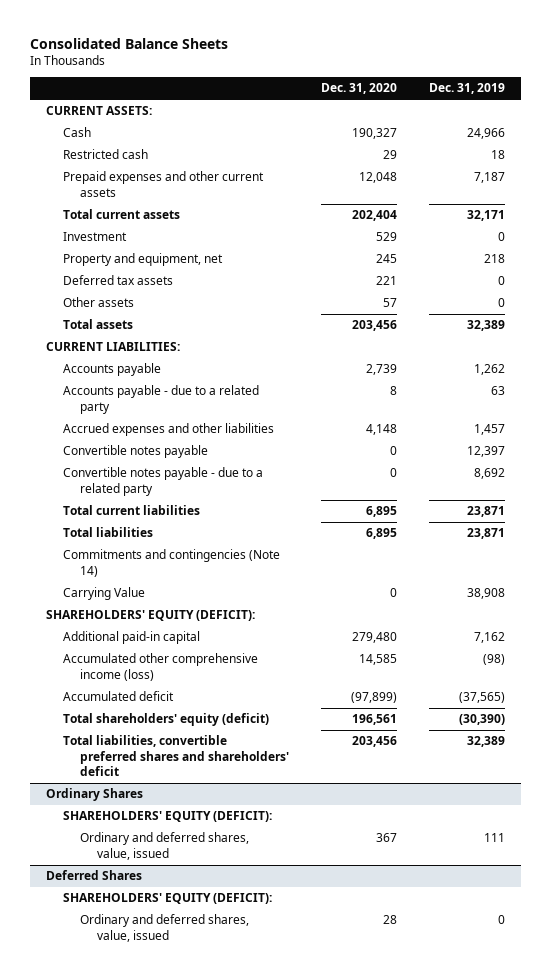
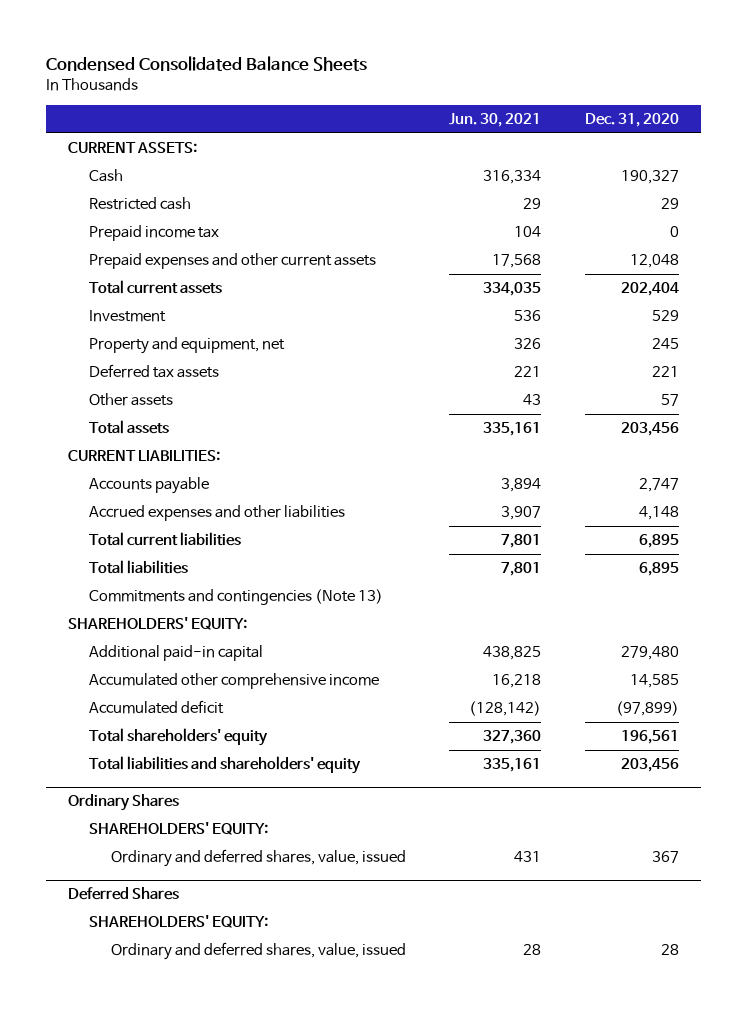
[29,37,228,49] Consolidated Balance Sheets -> [46,55,368,71] Condensed Consolidated Balance Sheets
[428,83,505,95] Dec. 31, 2019 -> none
none -> [449,113,542,128] Jun. 30, 2021
none -> [89,225,220,242] Prepaid income tax
[62,385,259,414] Accounts payable - due to a related party -> none
[365,364,397,376] 2,739 -> [639,478,680,493] 2,747
[62,445,208,459] Convertible notes payable -> none
[62,467,263,496] Convertible notes payable - due to a related party -> none
[62,587,145,601] Carrying Value -> none
[62,549,280,577] Commitments and contingencies (Note 14) -> [89,589,384,606] Commitments and contingencies (Note 13)
[45,610,255,622] SHAREHOLDERS' EQUITY (DEFICIT): -> [68,617,248,631] SHAREHOLDERS' EQUITY:
[62,653,258,681] Accumulated other comprehensive income (loss) -> [89,673,380,690] Accumulated other comprehensive income
[62,713,269,727] Total shareholders' equity (deficit) -> [89,728,269,747] Total shareholders' equity
[62,735,289,777] Total liabilities, convertible preferred shares and shareholders' deficit -> [89,756,362,775] Total liabilities and shareholders' equity
[62,811,272,823] SHAREHOLDERS' EQUITY (DEFICIT): -> [89,822,269,836] SHAREHOLDERS' EQUITY:
[62,893,272,905] SHAREHOLDERS' EQUITY (DEFICIT): -> [89,915,269,929] SHAREHOLDERS' EQUITY:

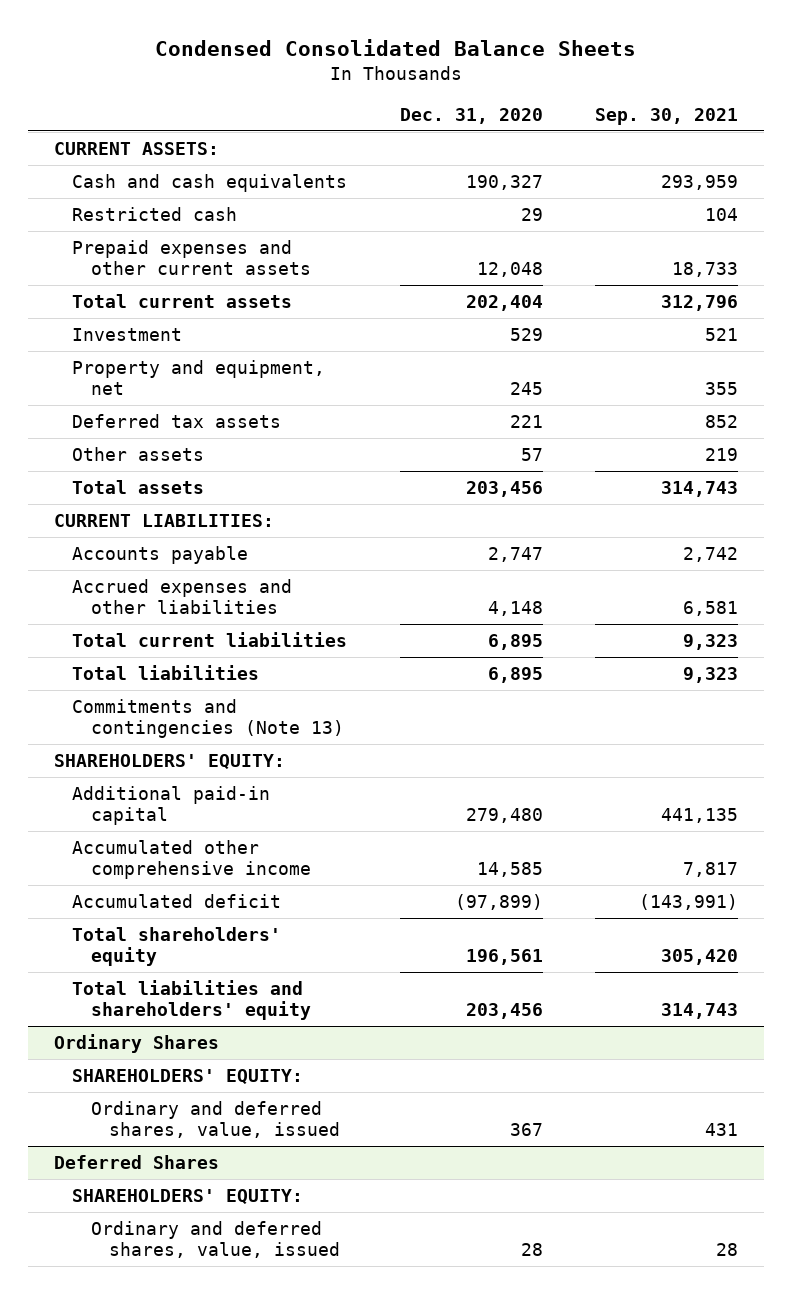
[449,113,542,128] Jun. 30, 2021 -> none
none -> [594,107,738,125] Sep. 30, 2021
[89,169,124,183] Cash -> [72,174,348,193] Cash and cash equivalents
[89,225,220,242] Prepaid income tax -> none

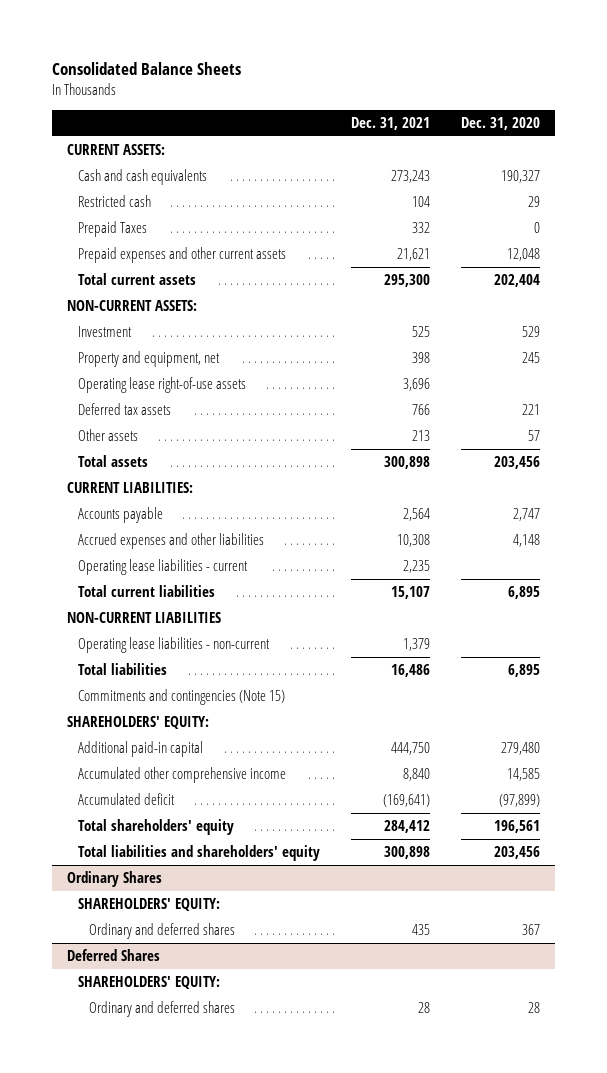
[155,38,637,56] Condensed Consolidated Balance Sheets -> [51,61,241,75] Consolidated Balance Sheets
[594,107,738,125] Sep. 30, 2021 -> none
none -> [350,116,430,130] Dec. 31, 2021
none -> [78,221,148,238] Prepaid Taxes
none -> [67,300,198,312] NON-CURRENT ASSETS:
none -> [78,377,247,394] Operating lease right-of-use assets
none -> [78,559,249,576] Operating lease liabilities - current
none -> [67,612,222,624] NON-CURRENT LIABILITIES
none -> [78,637,271,654] Operating lease liabilities - non-current
[72,699,344,738] Commitments and contingencies (Note 13) -> [78,689,286,706] Commitments and contingencies (Note 15)
[90,1101,340,1138] Ordinary and deferred shares, value, issued -> [89,923,236,940] Ordinary and deferred shares
[90,1221,340,1258] Ordinary and deferred shares, value, issued -> [89,1001,236,1018] Ordinary and deferred shares

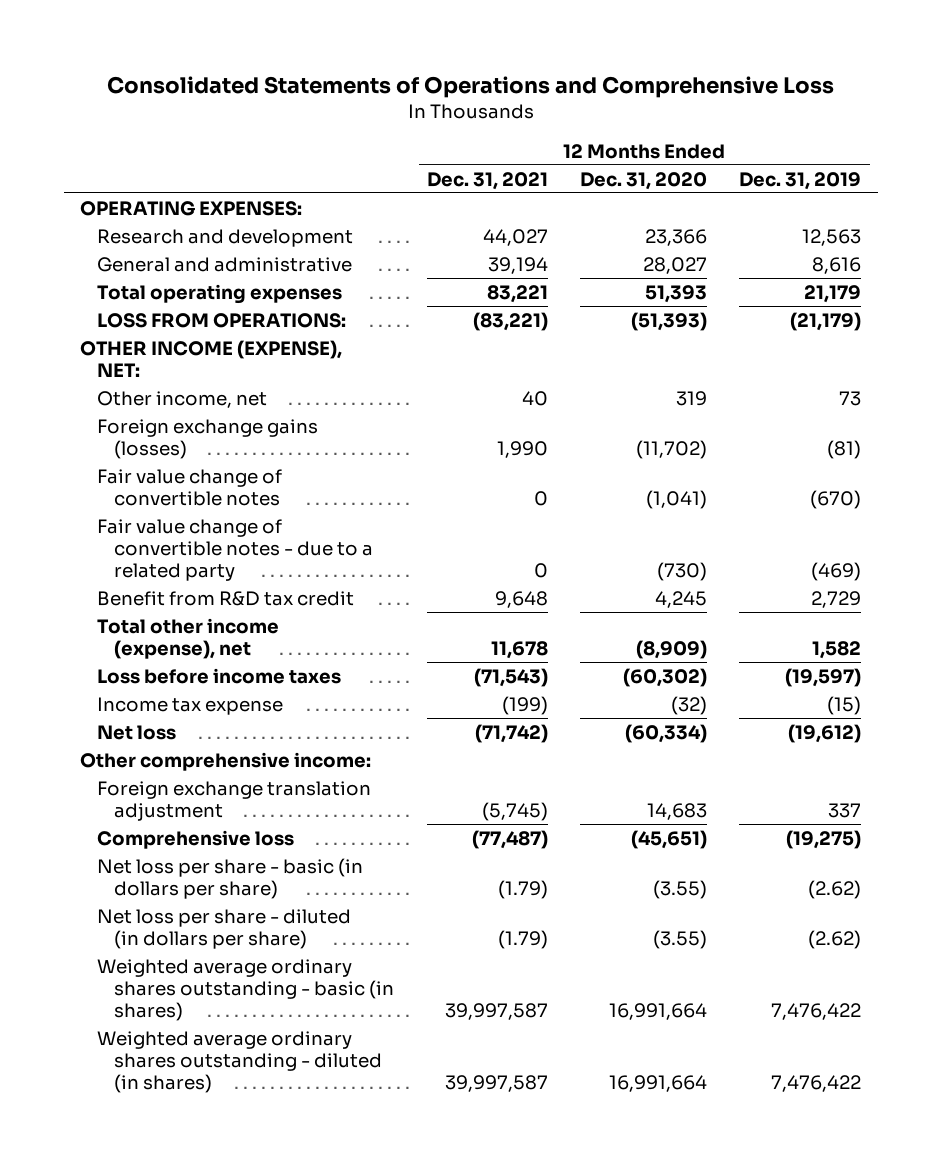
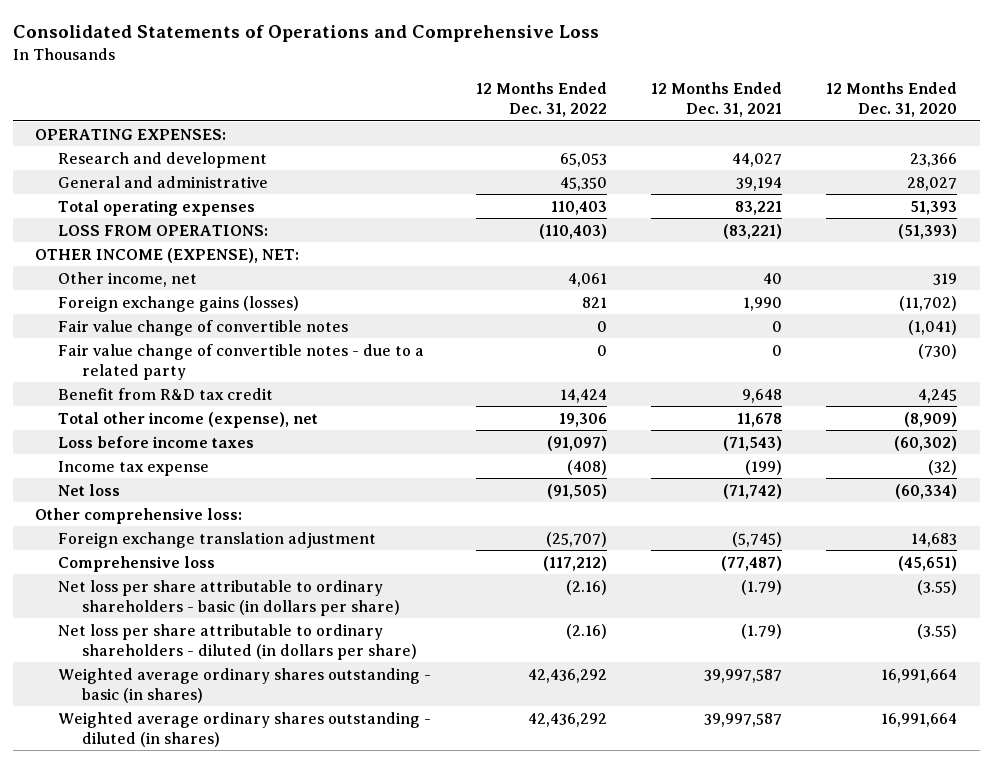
[739,171,862,190] Dec. 31, 2019 -> none
none -> [475,82,607,118] 12 Months Ended Dec. 31, 2022
[80,751,372,771] Other comprehensive income: -> [35,507,243,524] Other comprehensive loss:
[97,857,364,900] Net loss per share - basic (in dollars per share) -> [58,579,400,616] Net loss per share attributable to ordinary shareholders - basic (in dollars per share)
[97,908,352,950] Net loss per share - diluted (in dollars per share) -> [58,623,417,660] Net loss per share attributable to ordinary shareholders - diluted (in dollars per share)

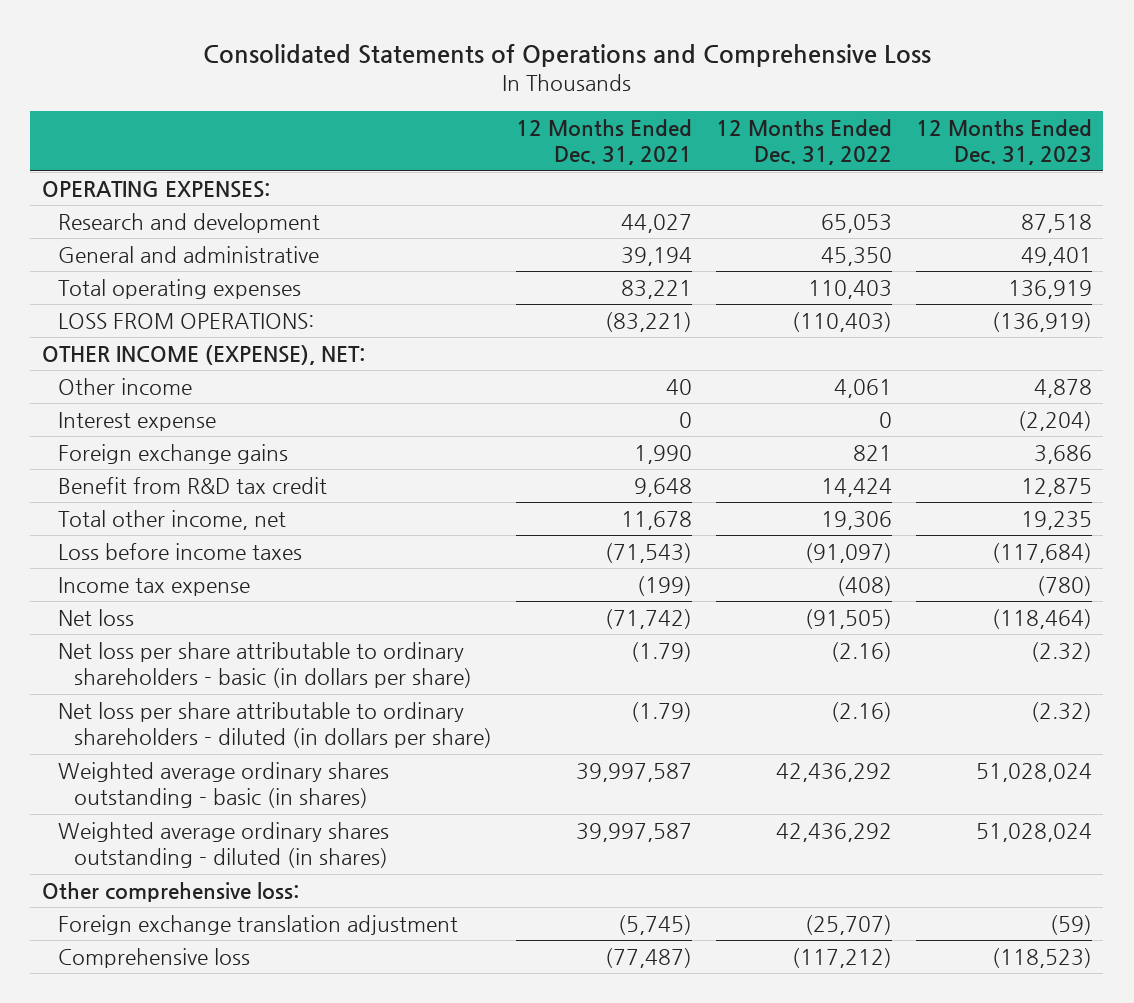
[826,82,958,118] 12 Months Ended Dec. 31, 2020 -> none
none -> [915,118,1092,166] 12 Months Ended Dec. 31, 2023
[58,319,349,336] Fair value change of convertible notes -> none
[58,343,425,380] Fair value change of convertible notes - due to a related party -> none
[58,271,198,287] Other income, net -> [58,377,193,395] Other income
none -> [58,411,217,431] Interest expense
[58,295,300,312] Foreign exchange gains (losses) -> [58,443,289,464] Foreign exchange gains
[58,411,319,428] Total other income (expense), net -> [58,509,287,530] Total other income, net
[35,507,243,524] Other comprehensive loss: -> [42,881,300,902] Other comprehensive loss:
[58,531,377,548] Foreign exchange translation adjustment -> [58,914,459,935] Foreign exchange translation adjustment
[58,555,216,572] Comprehensive loss -> [58,947,251,968] Comprehensive loss

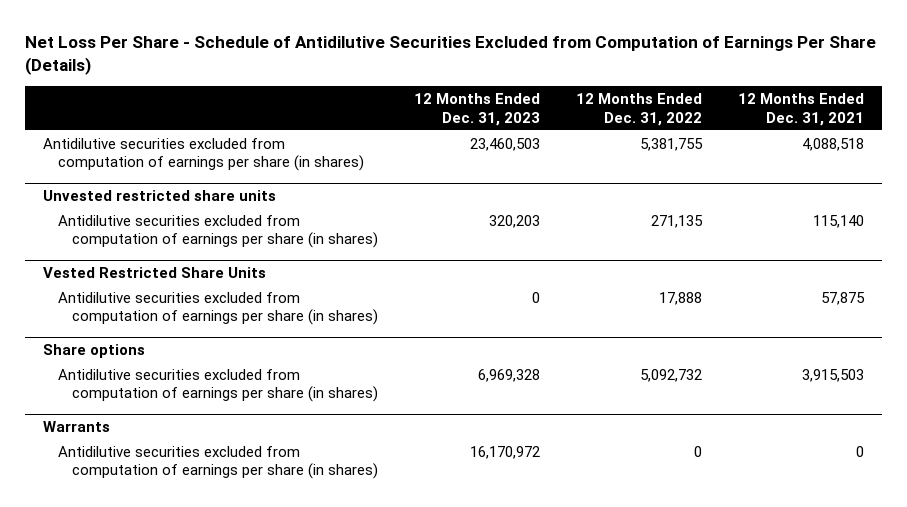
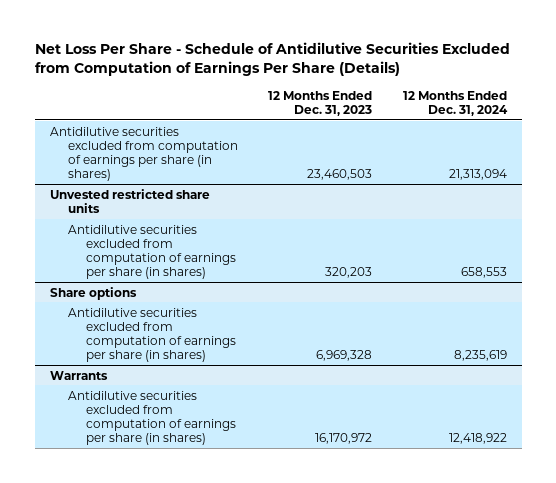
[575,93,702,126] 12 Months Ended Dec. 31, 2022 -> none
[737,93,864,126] 12 Months Ended Dec. 31, 2021 -> none
none -> [402,90,508,116] 12 Months Ended Dec. 31, 2024
[43,266,267,278] Vested Restricted Share Units -> none
[57,291,378,326] Antidilutive securities excluded from computation of earnings per share (in shares) -> none

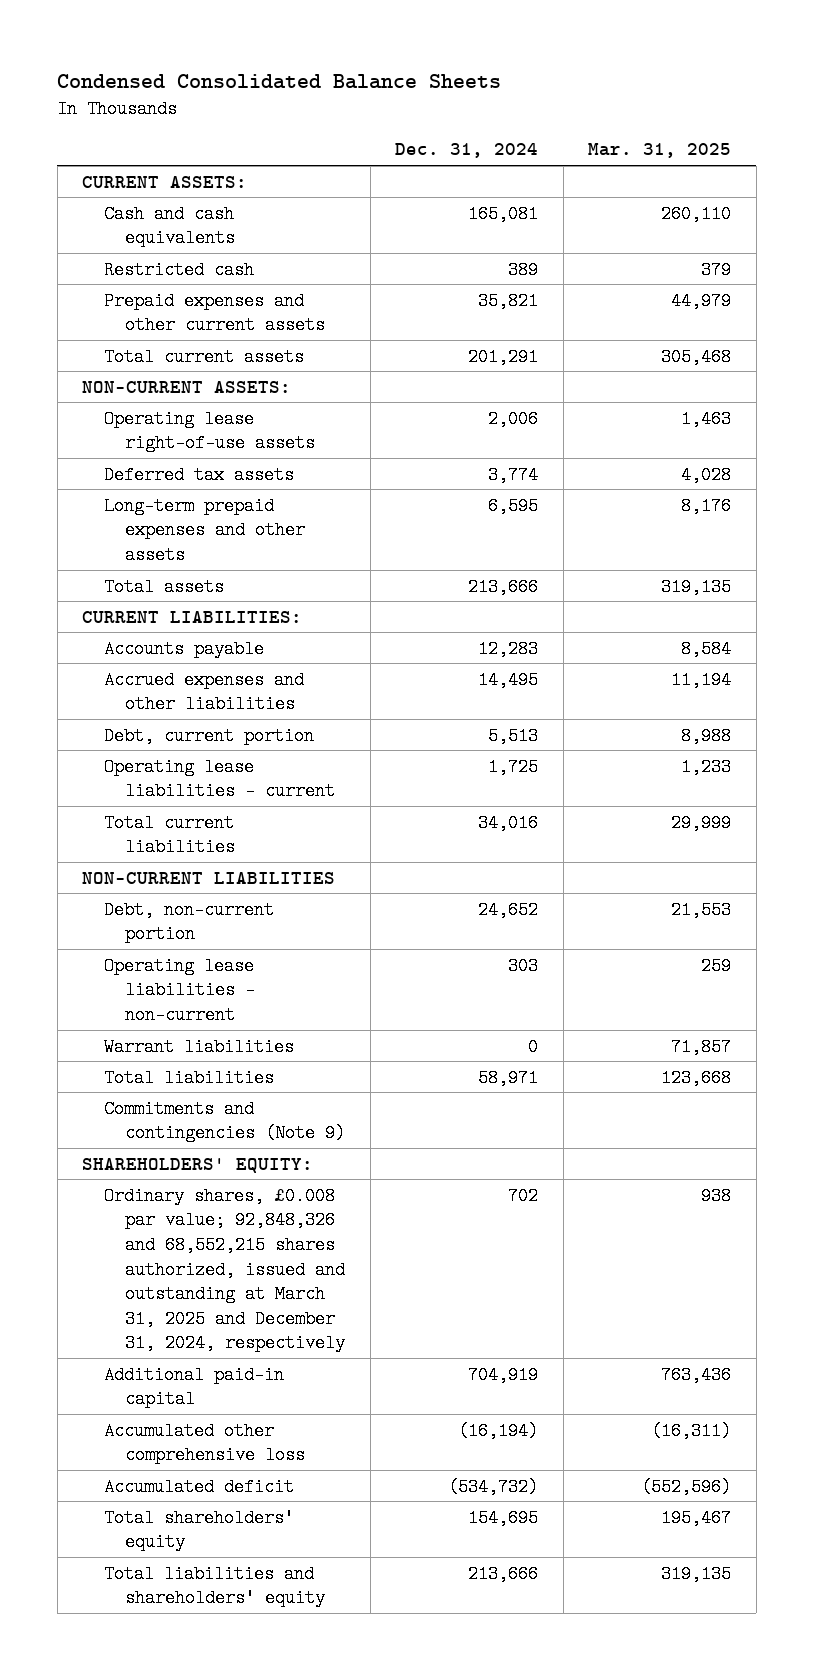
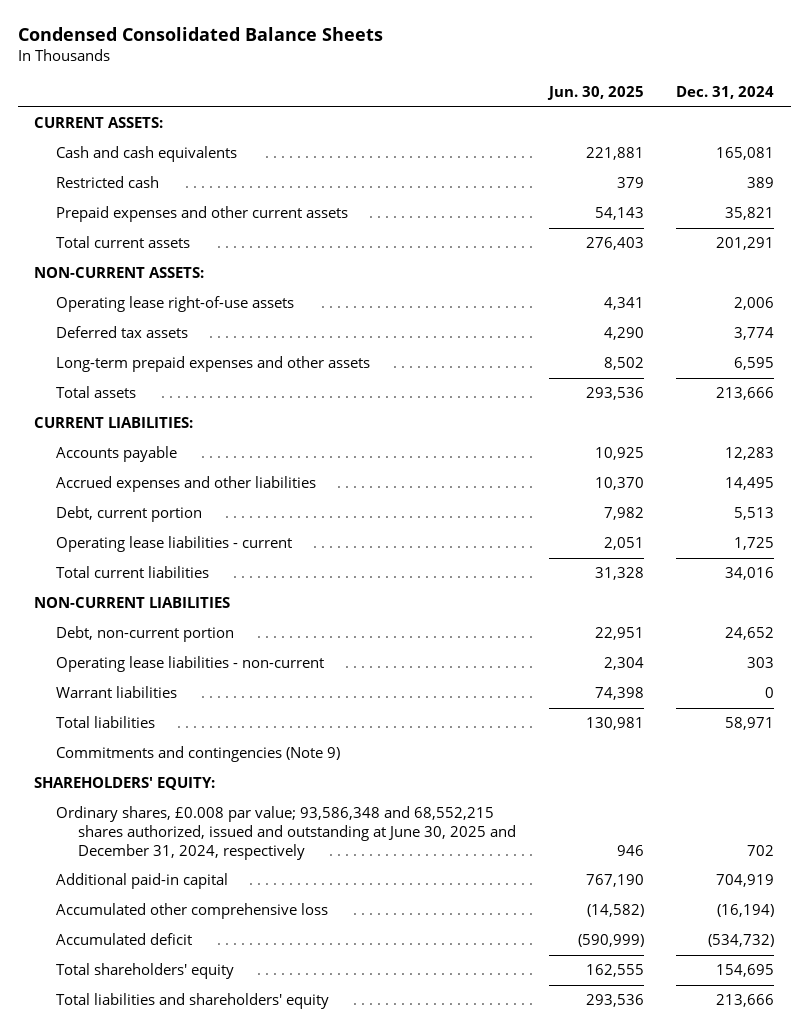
[588,143,732,159] Mar. 31, 2025 -> none
none -> [546,85,644,100] Jun. 30, 2025
[103,1186,345,1353] Ordinary shares, £0.008 par value; 92,848,326 and 68,552,215 shares authorized, issued and outstanding at March 31, 2025 and December 31, 2024, respectively -> [56,806,517,860] Ordinary shares, £0.008 par value; 93,586,348 and 68,552,215 shares authorized, issued and outstanding at June 30, 2025 and December 31, 2024, respectively

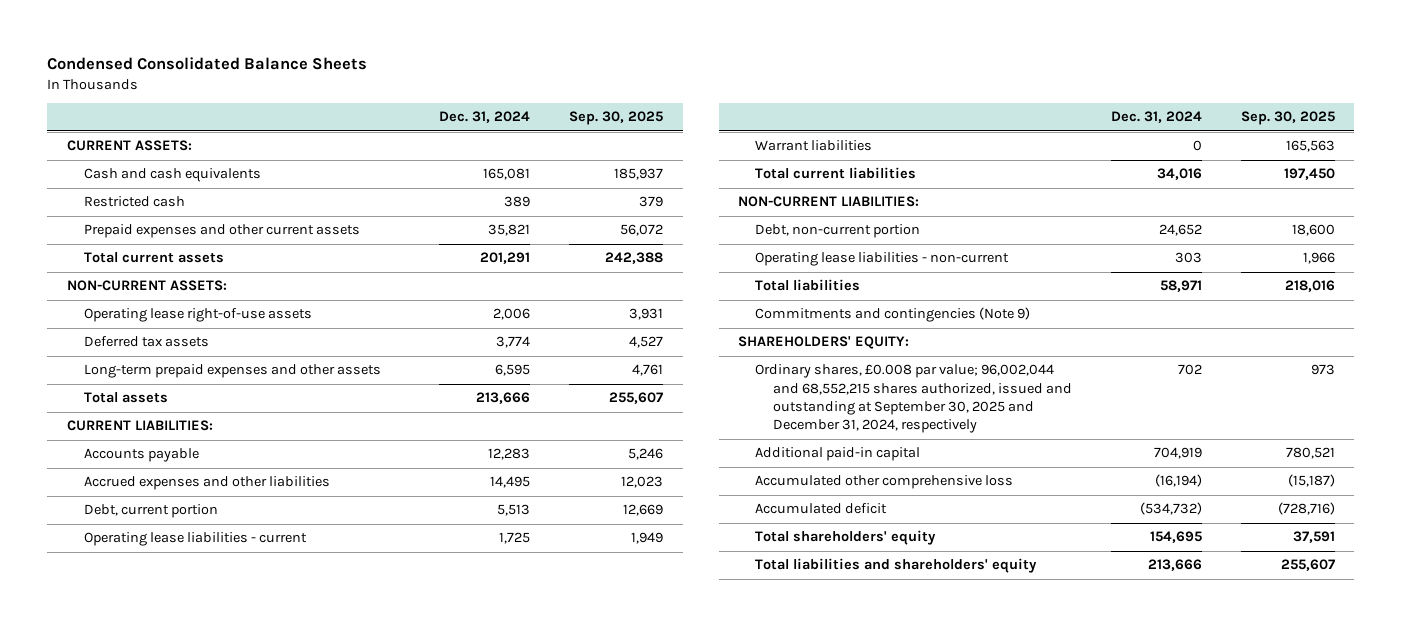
[546,85,644,100] Jun. 30, 2025 -> none
none -> [569,111,664,126] Sep. 30, 2025
[56,686,178,699] Warrant liabilities -> [755,140,873,152] Warrant liabilities
[33,597,230,609] NON-CURRENT LIABILITIES -> [738,196,920,208] NON-CURRENT LIABILITIES:
[56,806,517,860] Ordinary shares, £0.008 par value; 93,586,348 and 68,552,215 shares authorized, issued and outstanding at June 30, 2025 and December 31, 2024, respectively -> [755,364,1072,434] Ordinary shares, £0.008 par value; 96,002,044 and 68,552,215 shares authorized, issued and outstanding at September 30, 2025 and December 31, 2024, respectively

